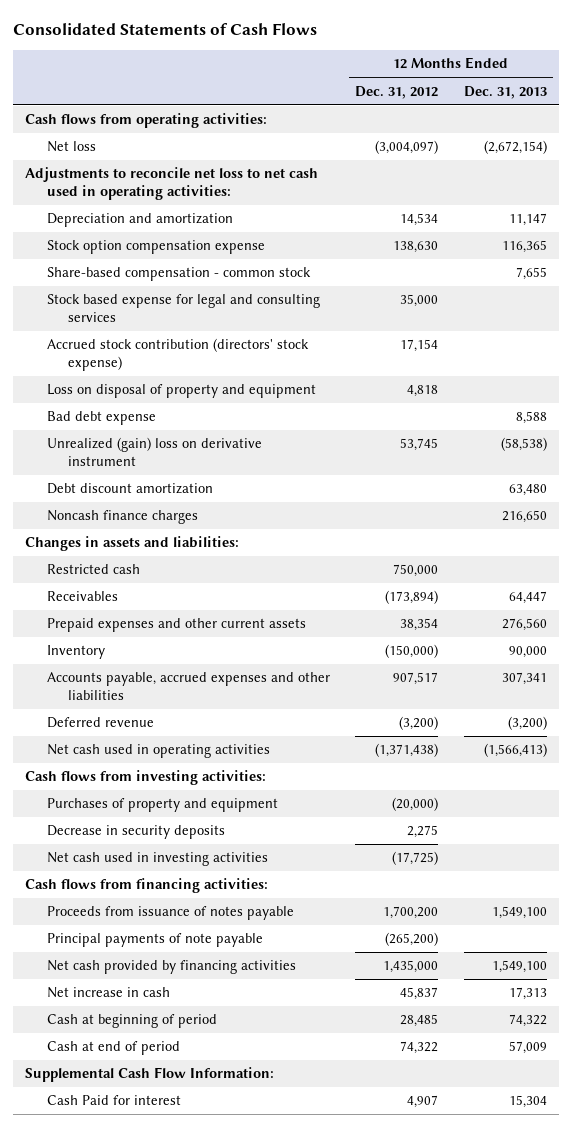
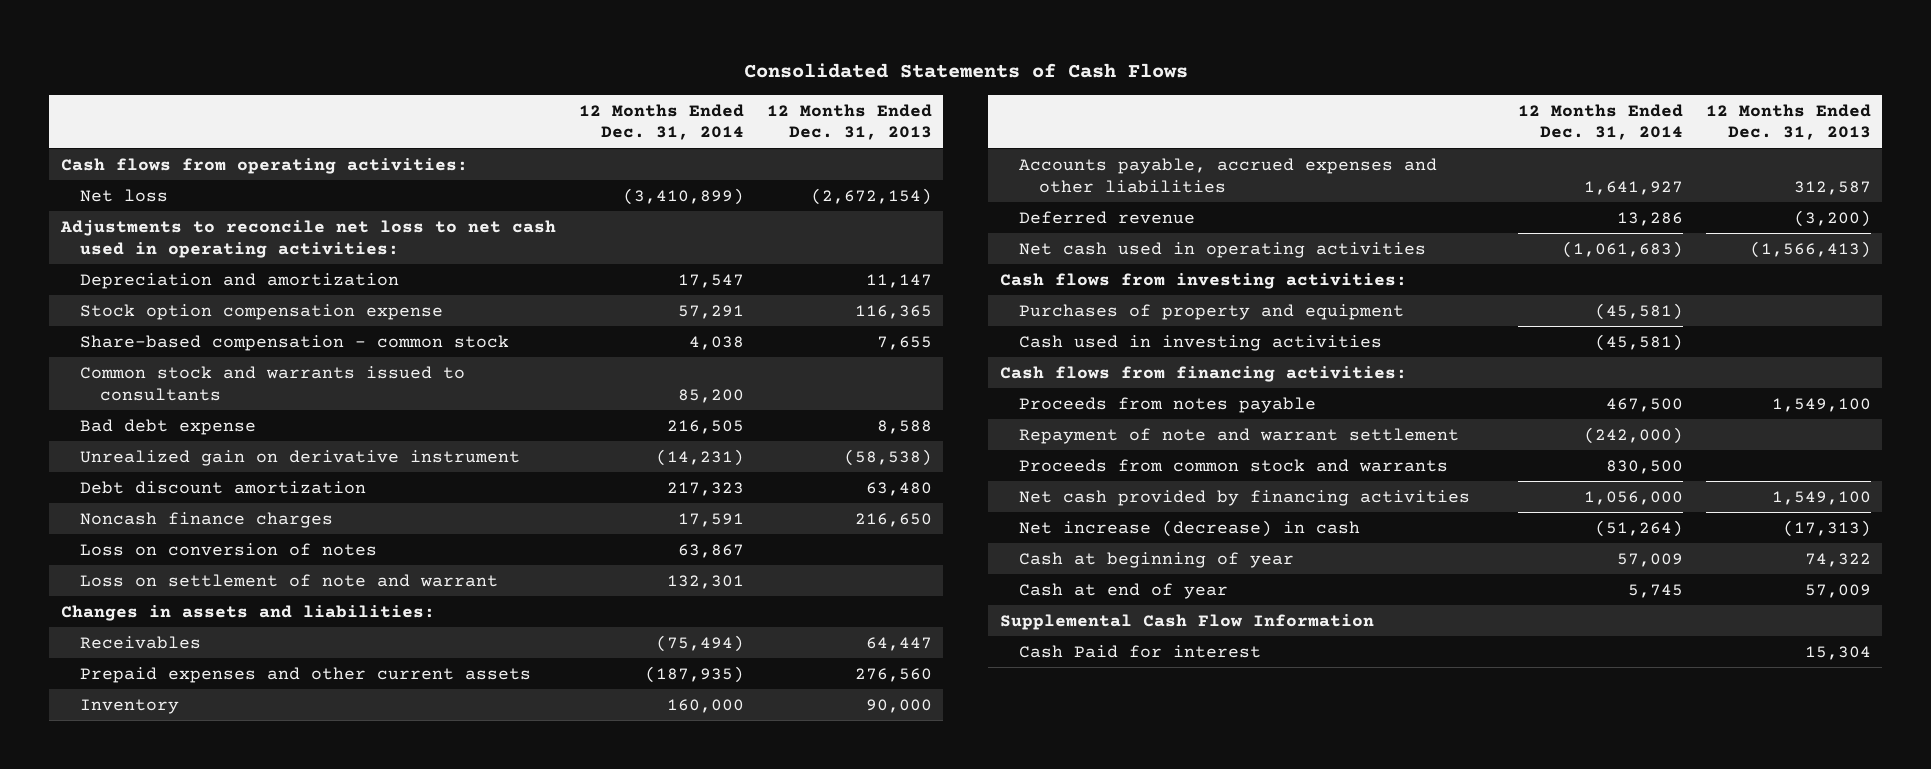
[355,85,439,99] Dec. 31, 2012 -> none
none -> [578,103,744,141] 12 Months Ended Dec. 31, 2014
[46,294,320,322] Stock based expense for legal and consulting services -> none
[46,338,309,371] Accrued stock contribution (directors' stock expense) -> none
[46,384,316,399] Loss on disposal of property and equipment -> none
none -> [80,365,466,401] Common stock and warrants issued to consultants
[46,437,262,466] Unrealized (gain) loss on derivative instrument -> [80,449,521,466] Unrealized gain on derivative instrument
none -> [80,542,378,556] Loss on conversion of notes
none -> [80,573,499,587] Loss on settlement of note and warrant
[46,564,140,575] Restricted cash -> none
[501,672,547,686] 307,341 -> [1793,180,1871,195] 312,587
[46,825,225,840] Decrease in security deposits -> none
[46,852,268,867] Net cash used in investing activities -> [1019,334,1383,351] Cash used in investing activities
[46,906,294,921] Proceeds from issuance of notes payable -> [1019,396,1317,413] Proceeds from notes payable
[46,933,263,948] Principal payments of note payable -> [1019,427,1460,444] Repayment of note and warrant settlement
none -> [1019,458,1449,472] Proceeds from common stock and warrants
[46,987,170,999] Net increase in cash -> [1019,519,1361,537] Net increase (decrease) in cash
[508,987,547,1001] 17,313 -> [1782,519,1871,537] (17,313)
[46,1014,217,1029] Cash at beginning of period -> [1019,551,1295,568] Cash at beginning of year
[46,1041,180,1056] Cash at end of period -> [1019,582,1229,599] Cash at end of year
[25,1067,275,1083] Supplemental Cash Flow Information: -> [999,613,1374,630] Supplemental Cash Flow Information

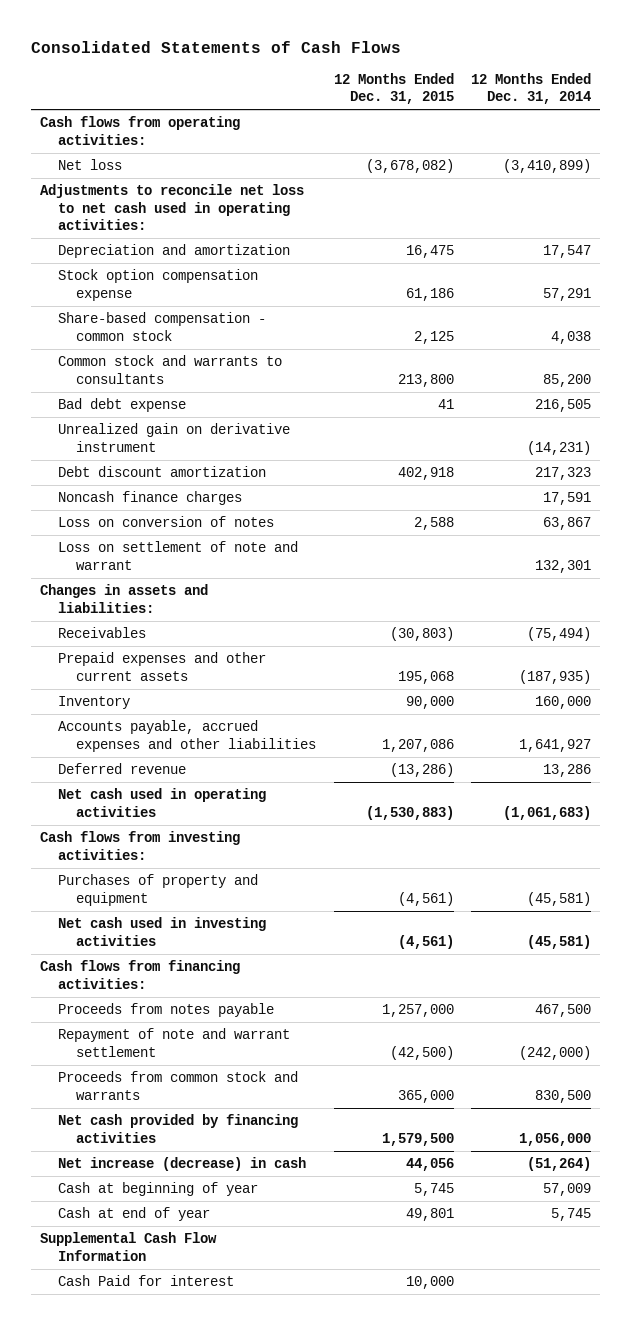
[766,103,932,141] 12 Months Ended Dec. 31, 2013 -> none
none -> [333,72,454,105] 12 Months Ended Dec. 31, 2015
[80,365,466,401] Common stock and warrants issued to consultants -> [58,355,283,384] Common stock and warrants to consultants
[1019,334,1383,351] Cash used in investing activities -> [58,917,267,946] Net cash used in investing activities

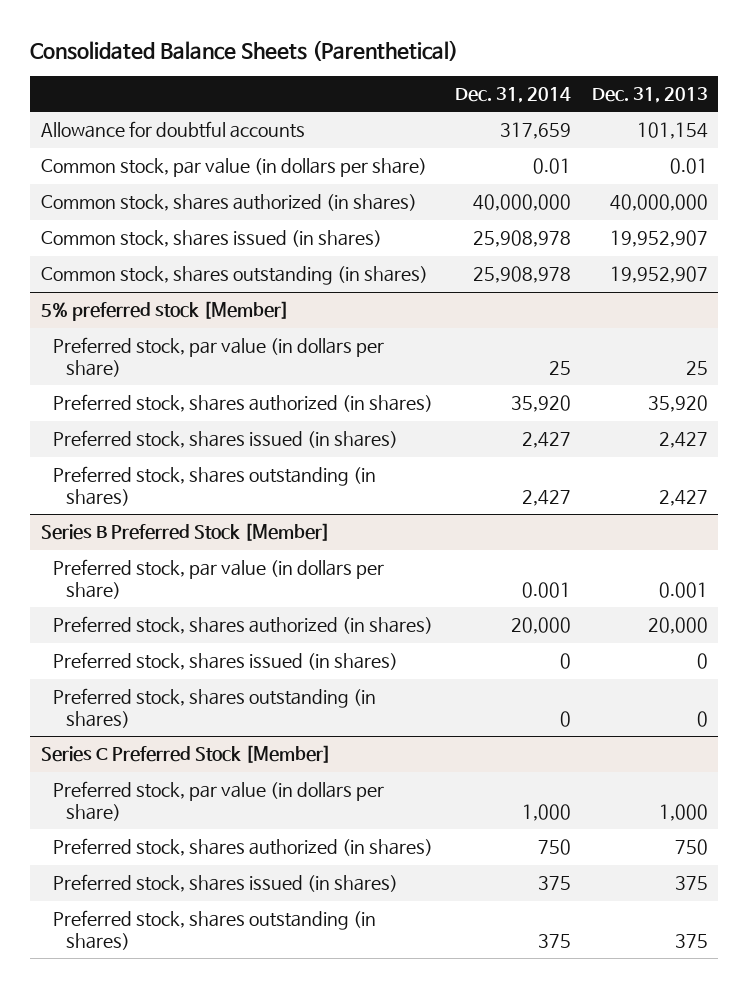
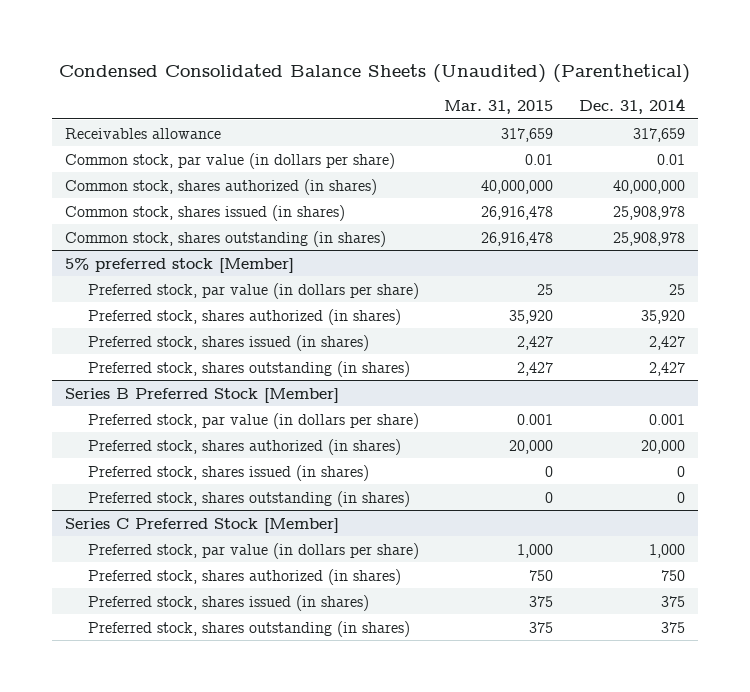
[29,39,458,61] Consolidated Balance Sheets (Parenthetical) -> [59,63,691,83] Condensed Consolidated Balance Sheets (Unaudited) (Parenthetical)
[591,87,708,104] Dec. 31, 2013 -> none
none -> [444,99,554,114] Mar. 31, 2015
[40,121,305,139] Allowance for doubtful accounts -> [64,127,221,139] Receivables allowance

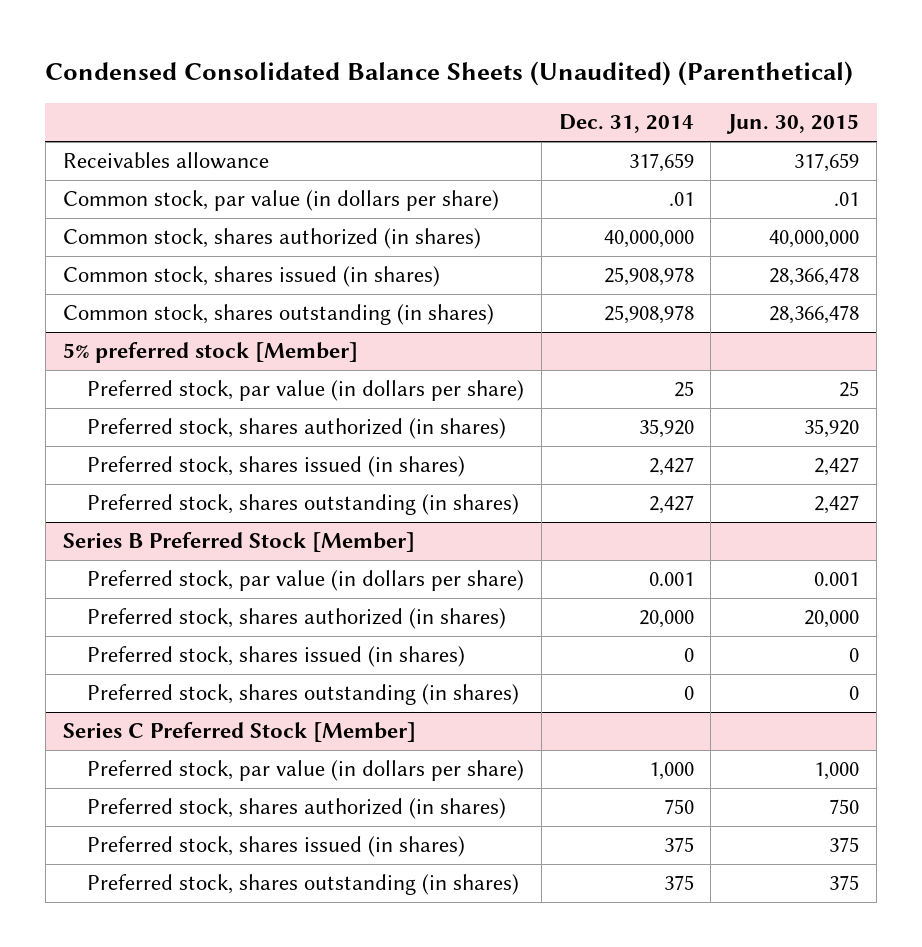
[444,99,554,114] Mar. 31, 2015 -> none
none -> [726,114,860,135] Jun. 30, 2015
[657,153,686,165] 0.01 -> [668,192,694,207] .01

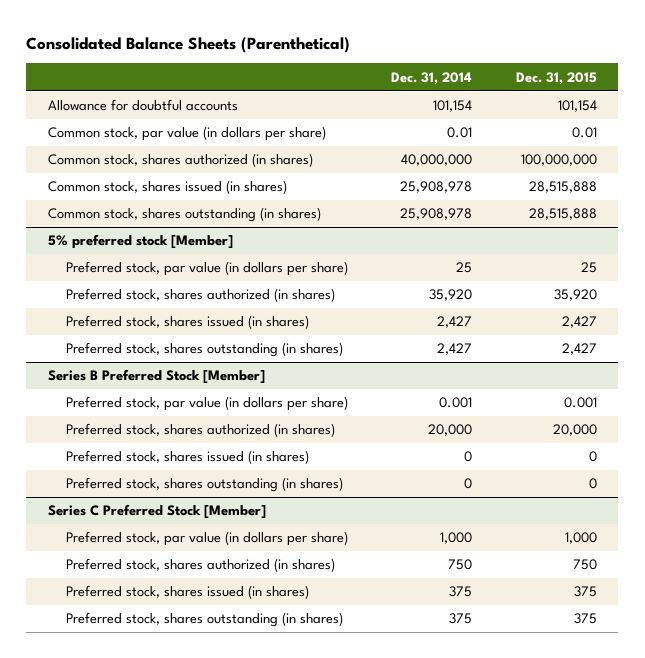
[45,61,854,87] Condensed Consolidated Balance Sheets (Unaudited) (Parenthetical) -> [26,36,351,53] Consolidated Balance Sheets (Parenthetical)
[726,114,860,135] Jun. 30, 2015 -> none
none -> [515,71,597,85] Dec. 31, 2015
[62,152,269,170] Receivables allowance -> none
none -> [47,99,238,112] Allowance for doubtful accounts
[668,192,694,207] .01 -> [447,127,473,139] 0.01

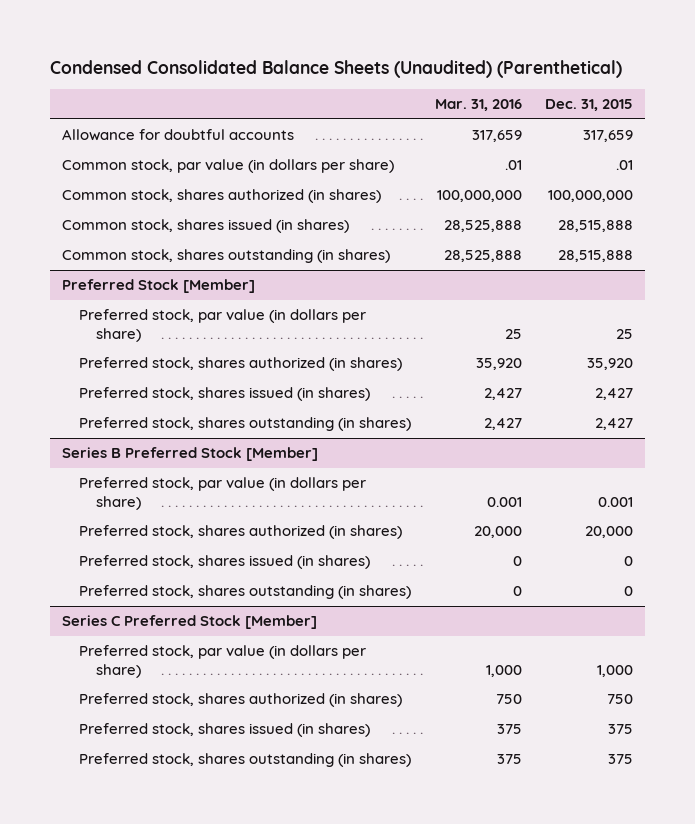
[26,36,351,53] Consolidated Balance Sheets (Parenthetical) -> [50,60,623,79] Condensed Consolidated Balance Sheets (Unaudited) (Parenthetical)
[391,71,473,85] Dec. 31, 2014 -> none
none -> [434,99,522,112] Mar. 31, 2016
[557,100,597,113] 101,154 -> [583,130,634,143] 317,659
[571,127,597,139] 0.01 -> [616,160,634,171] .01
[47,234,233,250] 5% preferred stock [Member] -> [62,279,256,294] Preferred Stock [Member]

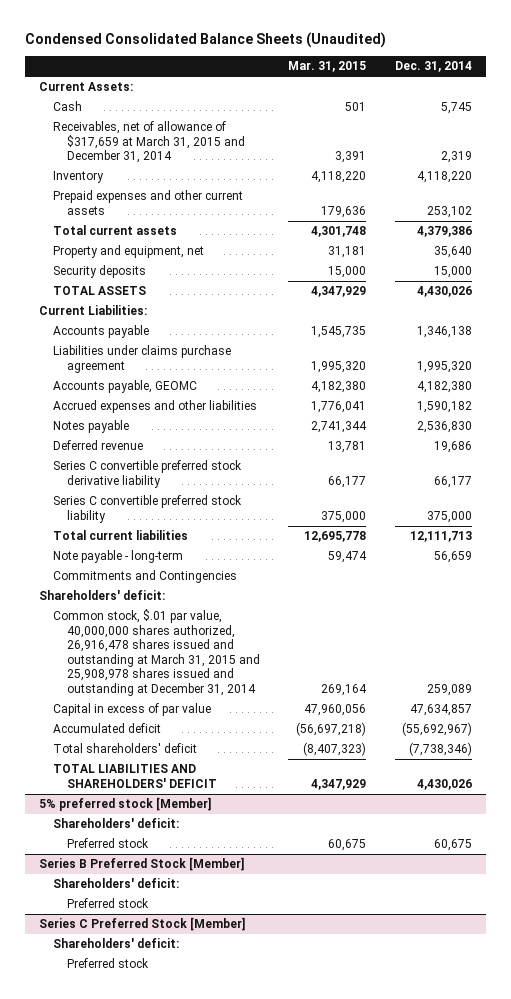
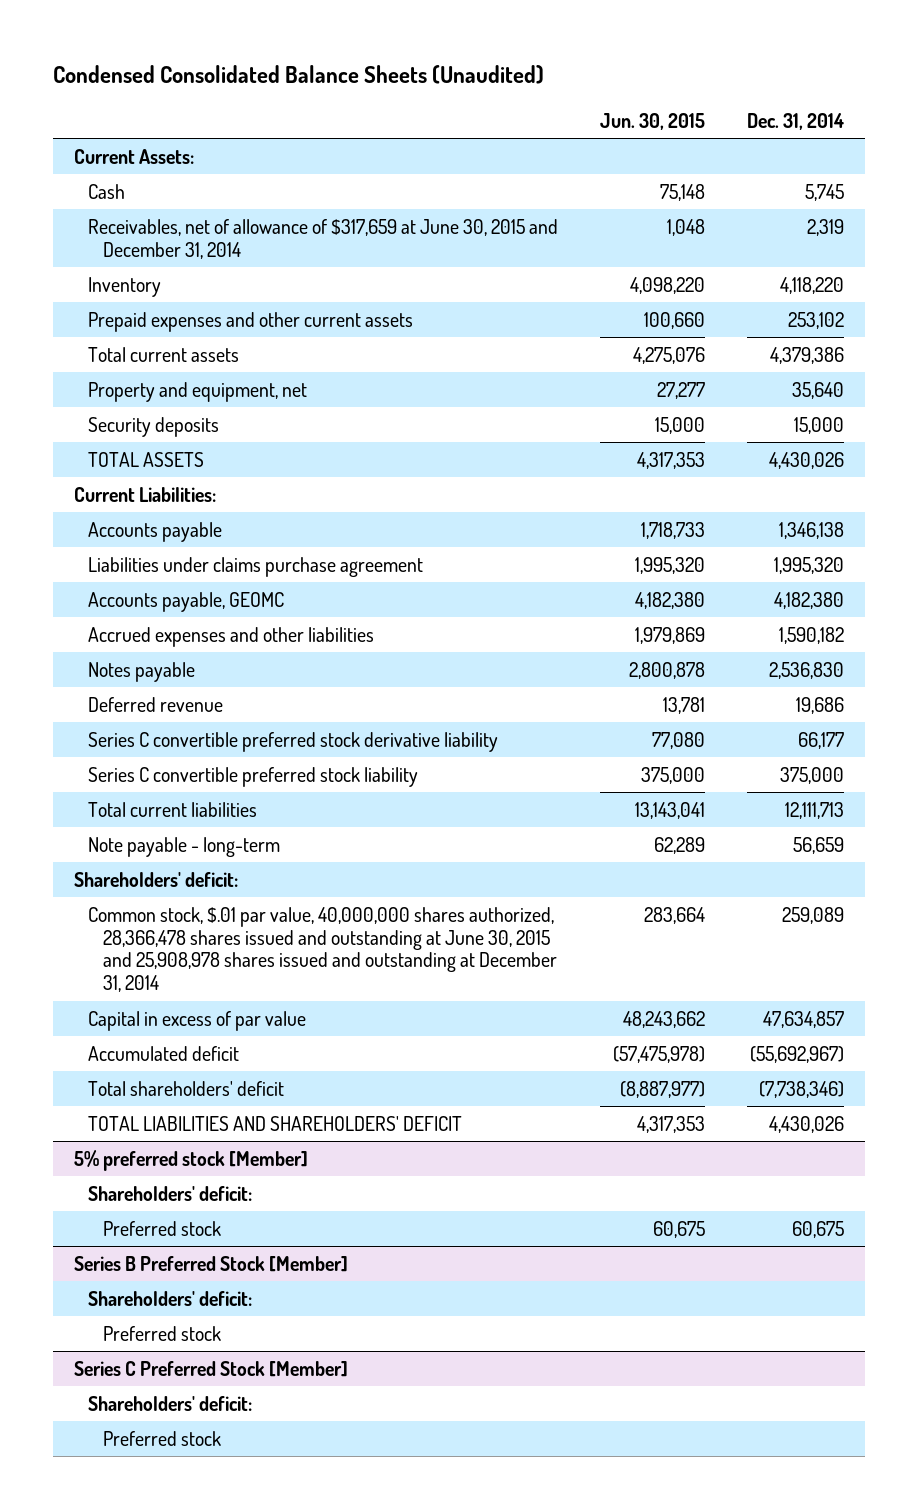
[288,61,367,73] Mar. 31, 2015 -> none
none -> [600,112,706,130] Jun. 30, 2015
[53,121,245,164] Receivables, net of allowance of $317,659 at March 31, 2015 and December 31, 2014 -> [88,218,559,259] Receivables, net of allowance of $317,659 at June 30, 2015 and December 31, 2014
[53,570,238,584] Commitments and Contingencies -> none
[53,609,260,696] Common stock, $.01 par value, 40,000,000 shares authorized, 26,916,478 shares issued and outstanding at March 31, 2015 and 25,908,978 shares issued and outstanding at December 31, 2014 -> [88,906,557,992] Common stock, $.01 par value, 40,000,000 shares authorized, 28,366,478 shares issued and outstanding at June 30, 2015 and 25,908,978 shares issued and outstanding at December 31, 2014

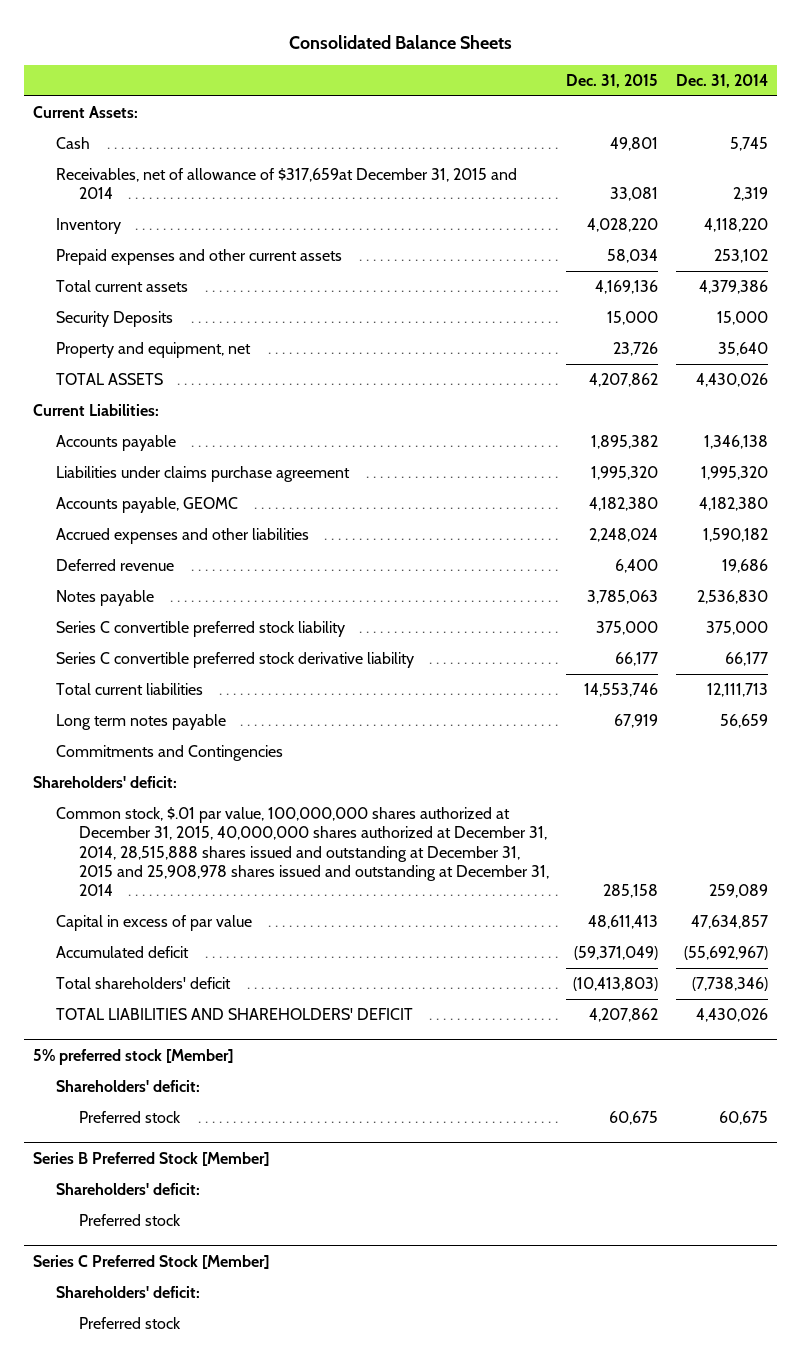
[53,65,545,85] Condensed Consolidated Balance Sheets (Unaudited) -> [288,34,512,49] Consolidated Balance Sheets
[600,112,706,130] Jun. 30, 2015 -> none
none -> [566,73,659,88] Dec. 31, 2015
[88,218,559,259] Receivables, net of allowance of $317,659 at June 30, 2015 and December 31, 2014 -> [55,168,517,200] Receivables, net of allowance of $317,659at December 31, 2015 and 2014
none -> [55,311,173,328] Security Deposits
[88,416,220,437] Security deposits -> none
[88,661,196,682] Notes payable -> [55,590,154,607] Notes payable
[88,731,499,752] Series C convertible preferred stock derivative liability -> [55,652,414,669] Series C convertible preferred stock derivative liability
[88,836,281,857] Note payable - long-term -> [55,714,226,731] Long term notes payable
none -> [55,745,283,762] Commitments and Contingencies
[88,906,557,992] Common stock, $.01 par value, 40,000,000 shares authorized, 28,366,478 shares issued and outstanding at June 30, 2015 and 25,908,978 shares issued and outstanding at December 31, 2014 -> [55,807,549,897] Common stock, $.01 par value, 100,000,000 shares authorized at December 31, 2015, 40,000,000 shares authorized at December 31, 2014, 28,515,888 shares issued and outstanding at December 31, 2015 and 25,908,978 shares issued and outstanding at December 31, 2014

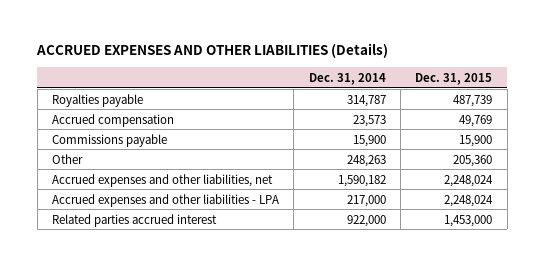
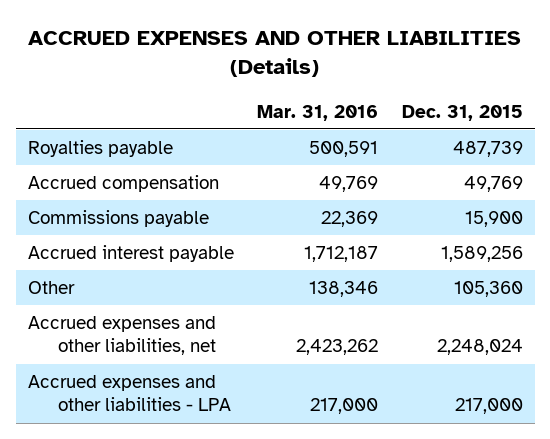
[308,72,386,85] Dec. 31, 2014 -> none
none -> [257,104,379,121] Mar. 31, 2016
none -> [27,245,234,263] Accrued interest payable
[453,154,493,167] 205,360 -> [453,281,523,298] 105,360
[52,213,218,227] Related parties accrued interest -> none
[444,194,494,207] 2,248,024 -> [454,398,523,415] 217,000

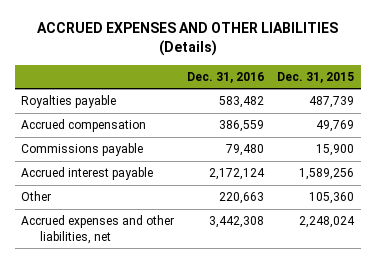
[257,104,379,121] Mar. 31, 2016 -> none
none -> [187,71,265,83] Dec. 31, 2016
[27,375,231,412] Accrued expenses and other liabilities - LPA -> none

